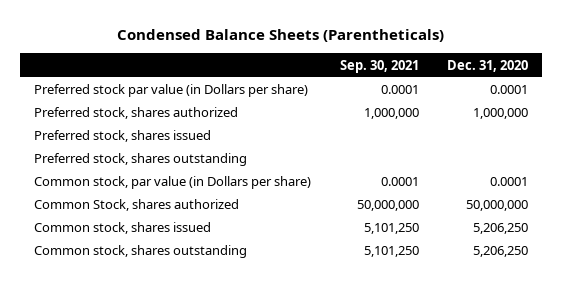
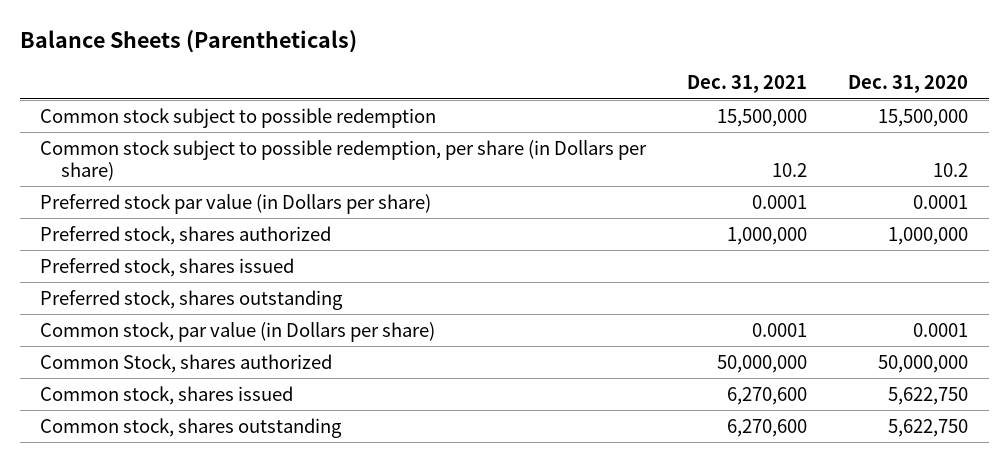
[117,29,445,43] Condensed Balance Sheets (Parentheticals) -> [19,30,357,54] Balance Sheets (Parentheticals)
[339,59,419,73] Sep. 30, 2021 -> none
none -> [687,75,808,94] Dec. 31, 2021
none -> [40,107,437,128] Common stock subject to possible redemption
none -> [40,139,648,182] Common stock subject to possible redemption, per share (in Dollars per share)
[472,223,528,235] 5,206,250 -> [888,386,969,405] 5,622,750
[472,246,528,258] 5,206,250 -> [888,418,969,437] 5,622,750

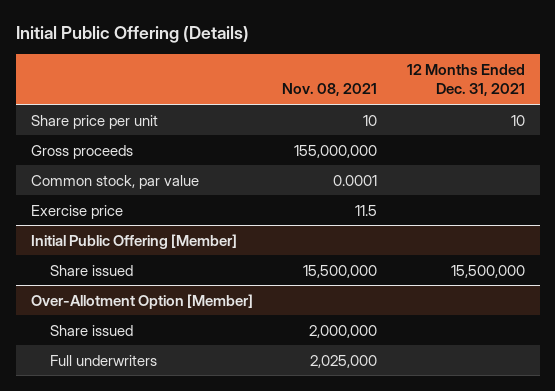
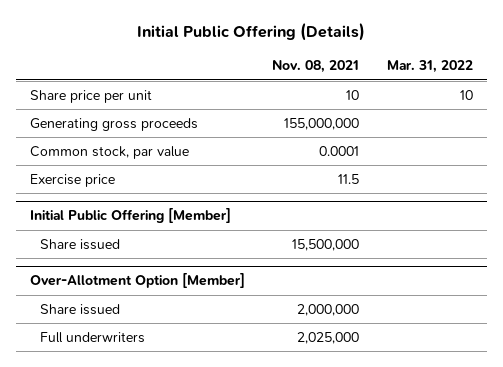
[406,64,525,97] 12 Months Ended Dec. 31, 2021 -> none
none -> [387,60,474,74] Mar. 31, 2022
[30,144,133,159] Gross proceeds -> [29,117,198,131] Generating gross proceeds

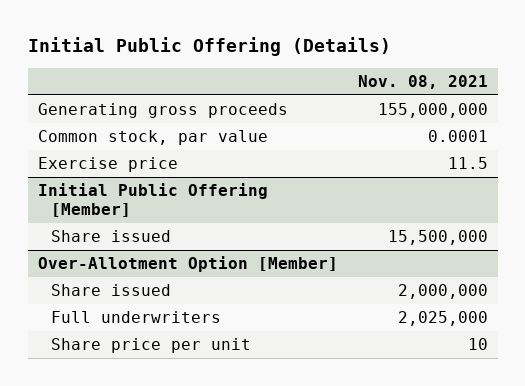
[387,60,474,74] Mar. 31, 2022 -> none
[29,89,152,103] Share price per unit -> none
none -> [50,338,251,354] Share price per unit

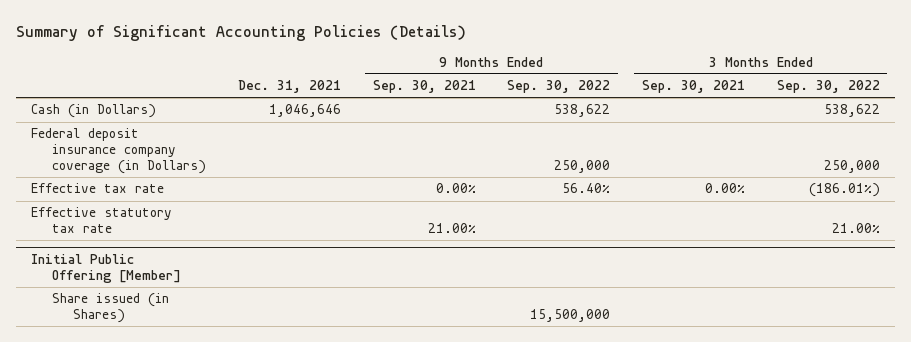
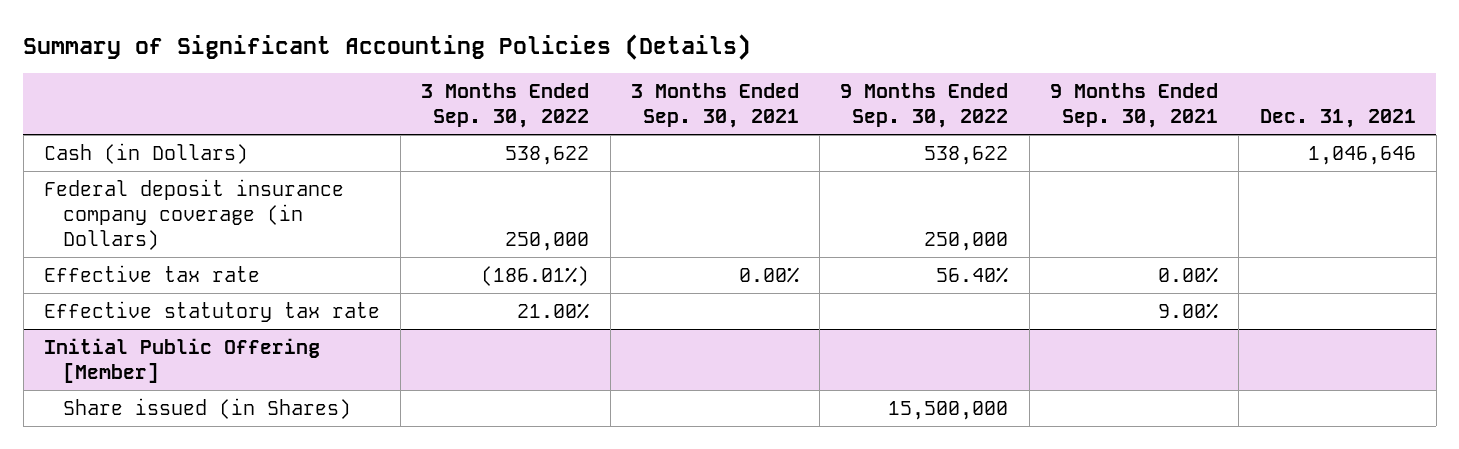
[427,223,476,234] 21.00% -> [1157,302,1218,319] 9.00%

